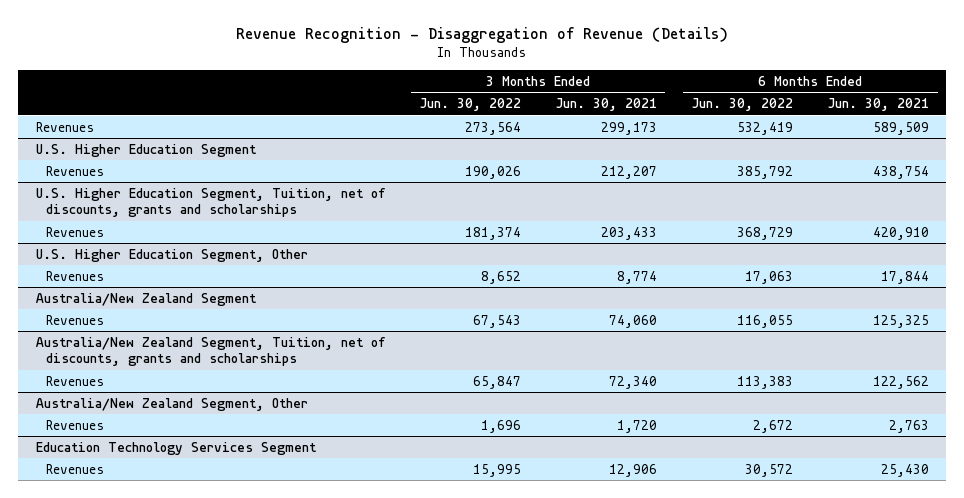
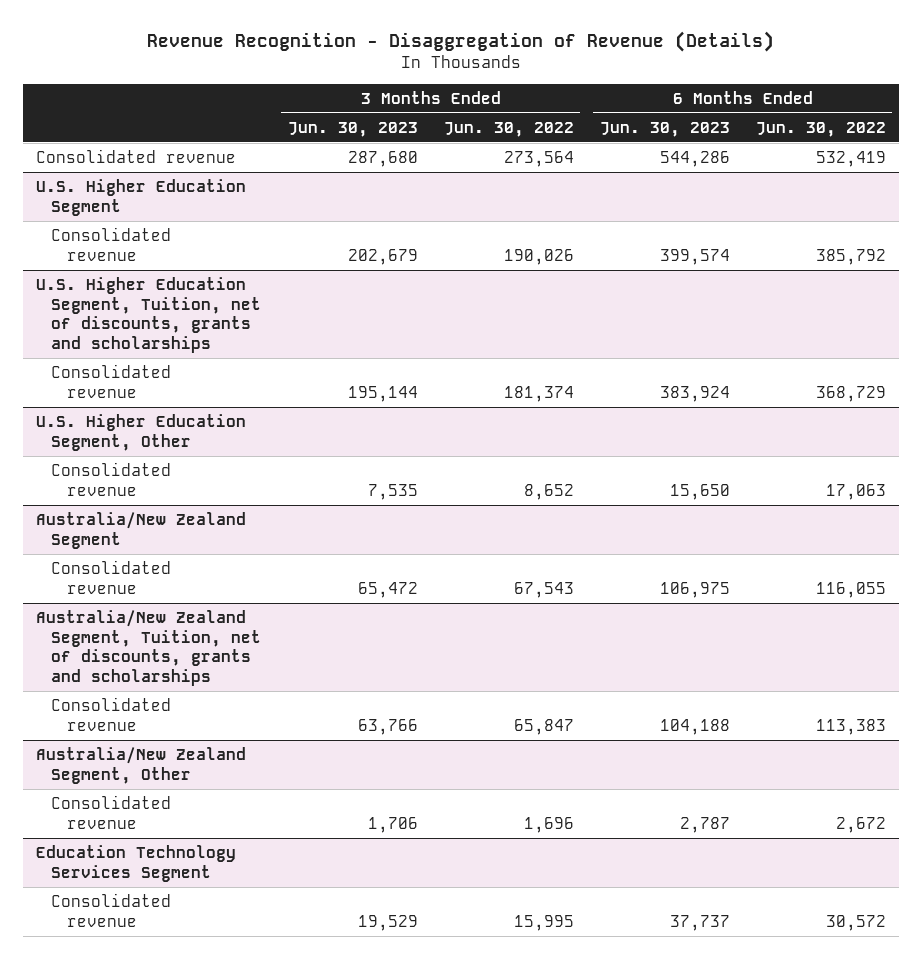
[555,98,657,112] Jun. 30, 2021 -> none
[827,98,929,112] Jun. 30, 2021 -> none
none -> [287,121,418,137] Jun. 30, 2023
none -> [599,121,730,137] Jun. 30, 2023
[35,121,94,132] Revenues -> [35,149,236,164] Consolidated revenue
[46,165,105,176] Revenues -> [51,227,172,261] Consolidated revenue
[46,226,105,237] Revenues -> [51,364,172,398] Consolidated revenue
[46,270,105,281] Revenues -> [51,462,172,496] Consolidated revenue
[46,314,105,325] Revenues -> [51,560,172,594] Consolidated revenue
[46,375,105,386] Revenues -> [51,697,172,731] Consolidated revenue
[46,419,105,430] Revenues -> [51,795,172,829] Consolidated revenue
[46,463,105,474] Revenues -> [51,893,172,927] Consolidated revenue

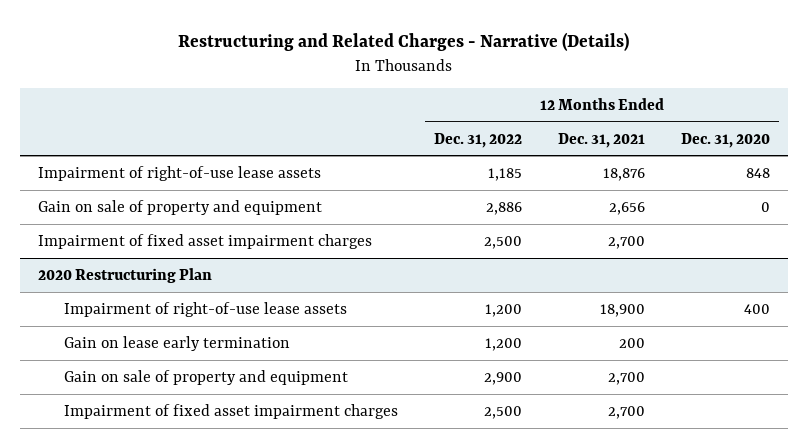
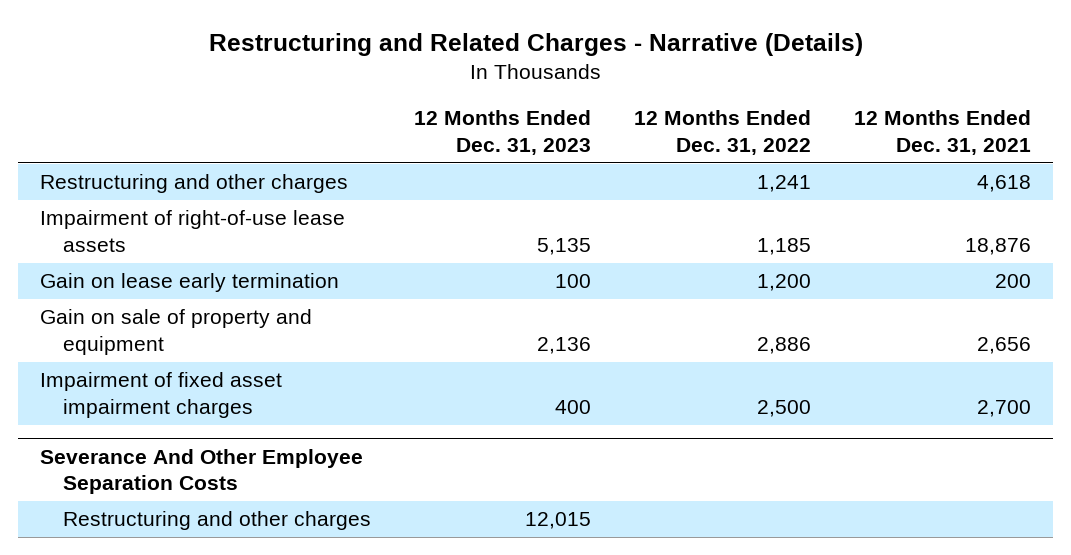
[680,132,770,148] Dec. 31, 2020 -> none
none -> [413,110,591,156] 12 Months Ended Dec. 31, 2023
none -> [39,174,348,194] Restructuring and other charges
[37,233,372,249] Impairment of fixed asset impairment charges -> none
[37,267,212,283] 2020 Restructuring Plan -> none
[63,301,347,317] Impairment of right-of-use lease assets -> none
[63,369,348,385] Gain on sale of property and equipment -> none
[37,199,322,215] Gain on sale of property and equipment -> [39,309,312,356] Gain on sale of property and equipment
none -> [39,448,363,495] Severance And Other Employee Separation Costs
none -> [62,511,371,531] Restructuring and other charges

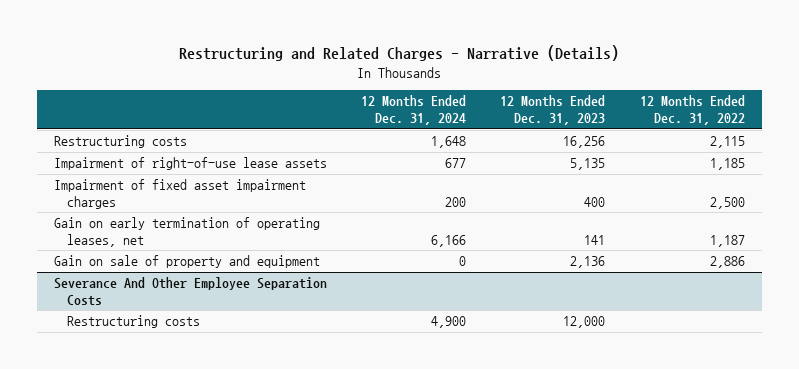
[854,110,1032,156] 12 Months Ended Dec. 31, 2021 -> none
none -> [361,95,467,126] 12 Months Ended Dec. 31, 2024
[39,174,348,194] Restructuring and other charges -> none
none -> [54,135,188,149] Restructuring costs
[39,273,339,293] Gain on lease early termination -> none
none -> [54,217,321,247] Gain on early termination of operating leases, net
[39,309,312,356] Gain on sale of property and equipment -> [54,255,321,269] Gain on sale of property and equipment
[62,511,371,531] Restructuring and other charges -> none
none -> [66,315,200,329] Restructuring costs

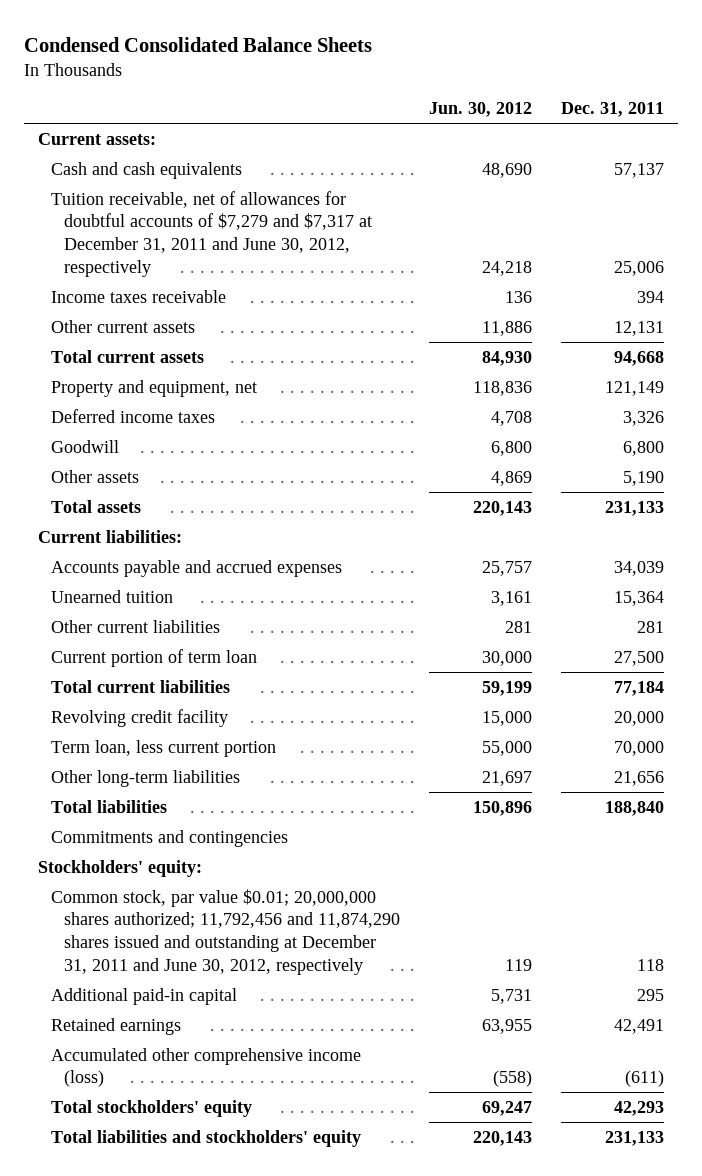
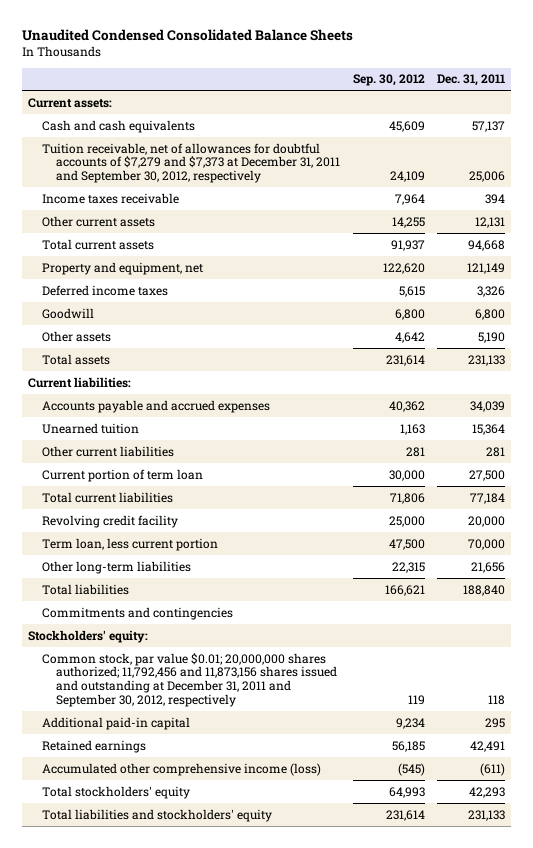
[23,36,372,52] Condensed Consolidated Balance Sheets -> [21,29,353,42] Unaudited Condensed Consolidated Balance Sheets
[429,102,533,118] Jun. 30, 2012 -> none
none -> [352,74,425,87] Sep. 30, 2012
[51,190,373,277] Tuition receivable, net of allowances for doubtful accounts of $7,279 and $7,317 at December 31, 2011 and June 30, 2012, respectively -> [42,142,341,184] Tuition receivable, net of allowances for doubtful accounts of $7,279 and $7,373 at December 31, 2011 and September 30, 2012, respectively
[51,888,401,975] Common stock, par value $0.01; 20,000,000 shares authorized; 11,792,456 and 11,874,290 shares issued and outstanding at December 31, 2011 and June 30, 2012, respectively -> [42,652,338,708] Common stock, par value $0.01; 20,000,000 shares authorized; 11,792,456 and 11,873,156 shares issued and outstanding at December 31, 2011 and September 30, 2012, respectively

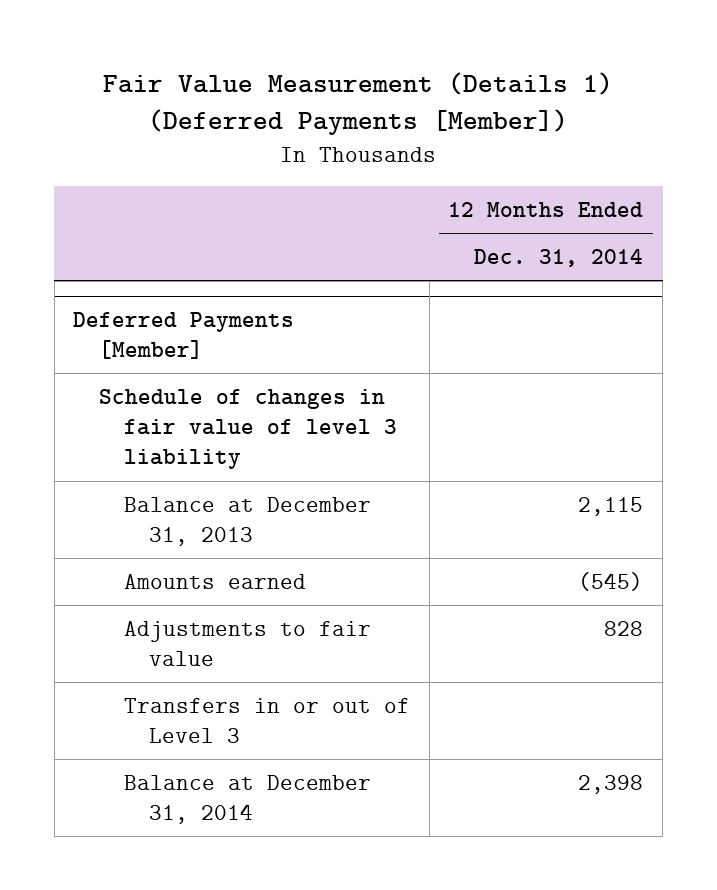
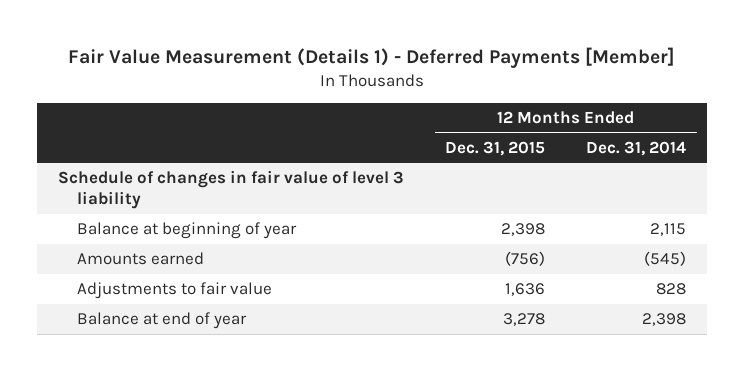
[103,71,614,136] Fair Value Measurement (Details 1) (Deferred Payments [Member]) -> [68,47,676,69] Fair Value Measurement (Details 1) - Deferred Payments [Member]
none -> [445,140,546,156] Dec. 31, 2015
[73,312,295,360] Deferred Payments [Member] -> none
[123,496,371,547] Balance at December 31, 2013 -> [77,222,298,240] Balance at beginning of year
[123,697,410,744] Transfers in or out of Level 3 -> none
[123,774,371,825] Balance at December 31, 2014 -> [77,312,248,330] Balance at end of year

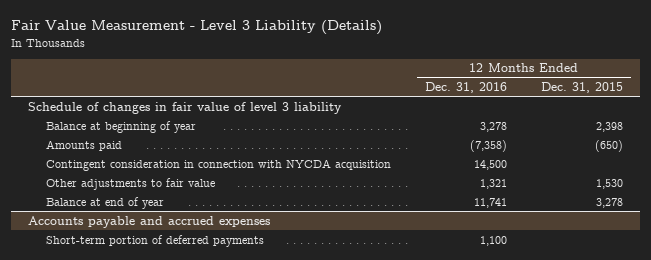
[68,47,676,69] Fair Value Measurement (Details 1) - Deferred Payments [Member] -> [11,20,383,36] Fair Value Measurement - Level 3 Liability (Details)
[586,140,687,156] Dec. 31, 2014 -> none
none -> [425,82,508,94] Dec. 31, 2016
[77,252,205,266] Amounts earned -> [46,139,123,151] Amounts paid
[505,251,546,267] (756) -> [594,139,623,152] (650)
none -> [46,158,392,171] Contingent consideration in connection with NYCDA acquisition
[77,282,273,300] Adjustments to fair value -> [46,177,216,190] Other adjustments to fair value
[505,283,546,297] 1,636 -> [595,178,623,189] 1,530
none -> [28,215,271,228] Accounts payable and accrued expenses
none -> [46,234,265,247] Short-term portion of deferred payments

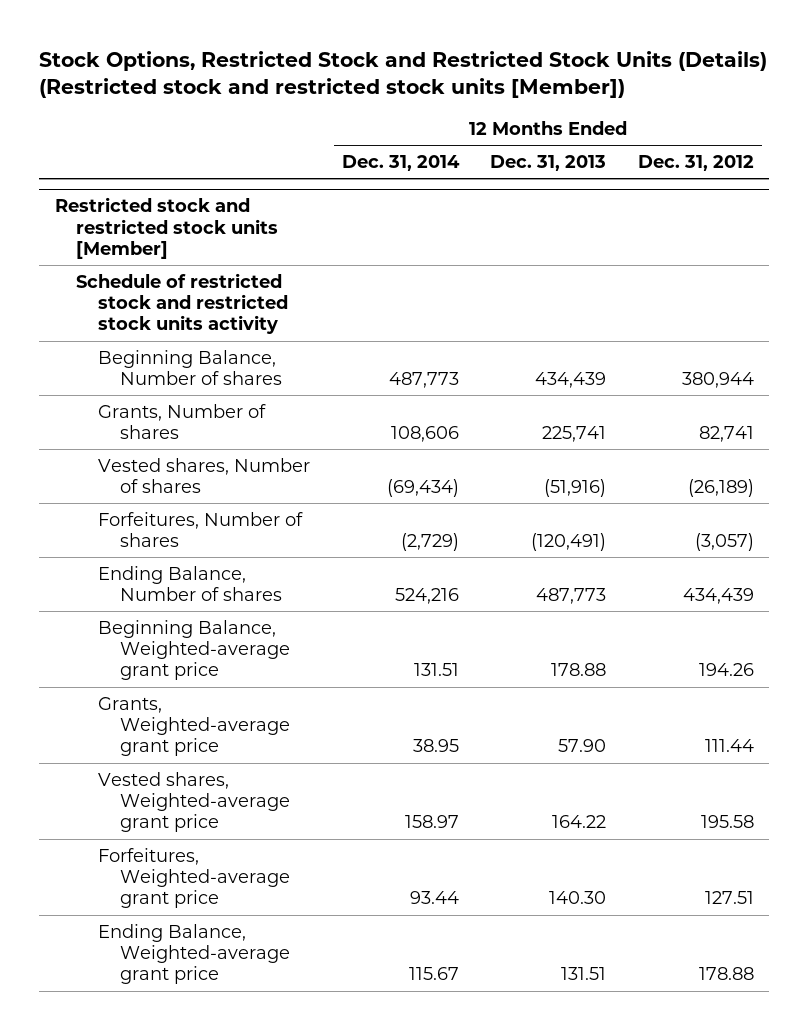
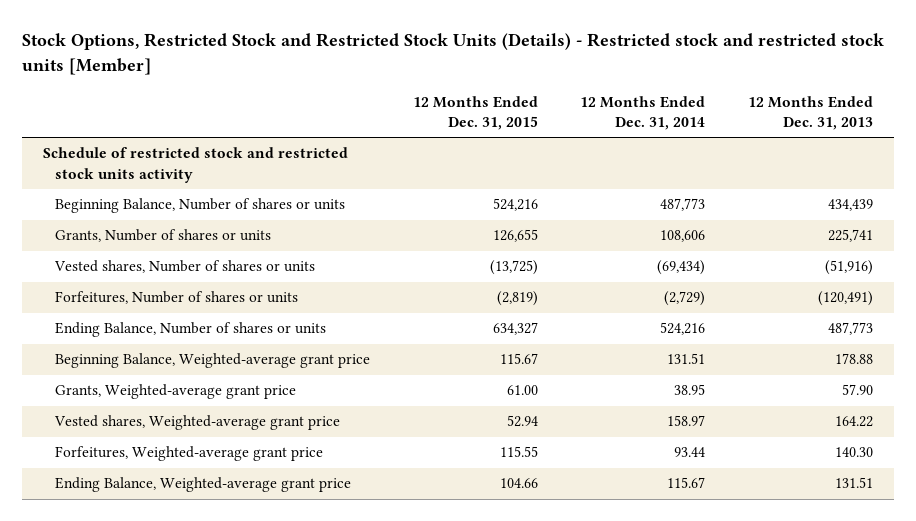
[38,50,767,99] Stock Options, Restricted Stock and Restricted Stock Units (Details) (Restricted stock and restricted stock units [Member]) -> [22,33,885,75] Stock Options, Restricted Stock and Restricted Stock Units (Details) - Restricted stock and restricted stock units [Member]
[637,155,754,172] Dec. 31, 2012 -> none
none -> [412,95,538,130] 12 Months Ended Dec. 31, 2015
[54,197,279,259] Restricted stock and restricted stock units [Member] -> none
[98,349,282,386] Beginning Balance, Number of shares -> [55,198,346,214] Beginning Balance, Number of shares or units
[98,403,267,440] Grants, Number of shares -> [55,229,272,243] Grants, Number of shares or units
[98,457,311,494] Vested shares, Number of shares -> [54,260,316,274] Vested shares, Number of shares or units
[98,511,304,548] Forfeitures, Number of shares -> [55,291,299,305] Forfeitures, Number of shares or units
[98,565,282,602] Ending Balance, Number of shares -> [55,322,327,338] Ending Balance, Number of shares or units

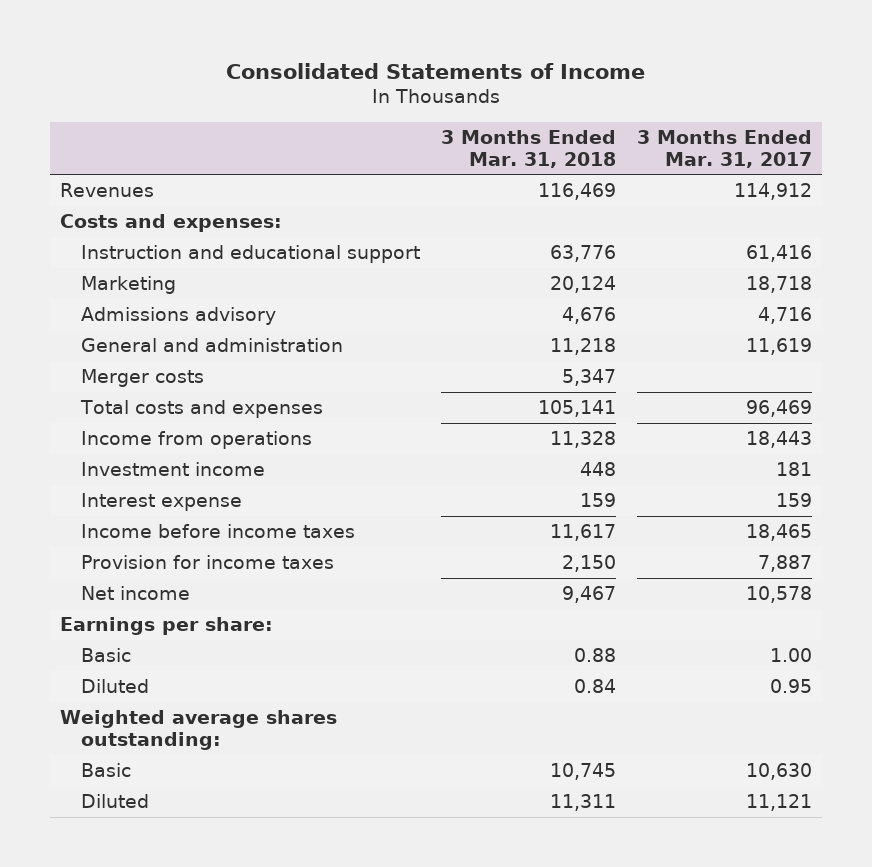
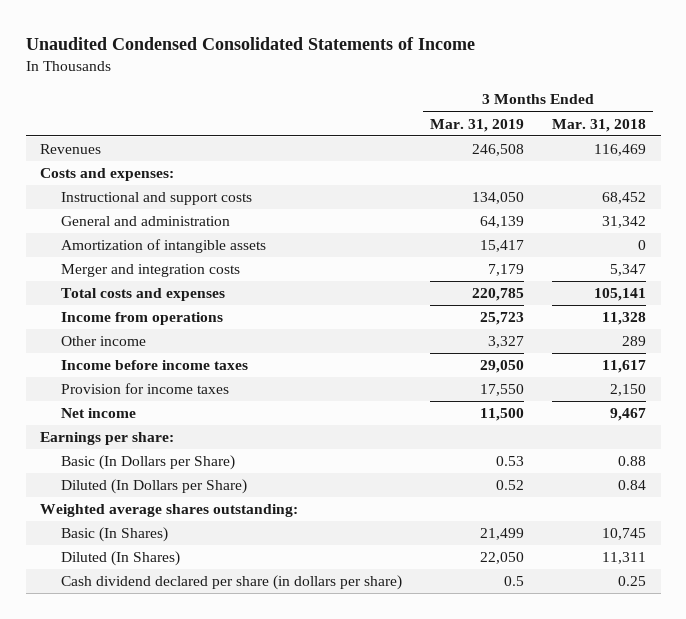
[226,62,646,79] Consolidated Statements of Income -> [25,36,475,50] Unaudited Condensed Consolidated Statements of Income
[636,129,812,168] 3 Months Ended Mar. 31, 2017 -> none
none -> [430,118,525,132] Mar. 31, 2019
[81,276,177,295] Marketing -> none
[81,307,277,326] Admissions advisory -> none
[81,245,421,264] Instruction and educational support -> [61,192,253,206] Instructional and support costs
[550,245,617,263] 63,776 -> [602,192,647,205] 68,452
[550,338,617,356] 11,218 -> [602,216,647,229] 31,342
none -> [61,239,267,254] Amortization of intangible assets
[81,369,205,388] Merger costs -> [61,264,241,278] Merger and integration costs
[81,462,266,477] Investment income -> none
[81,493,243,512] Interest expense -> none
none -> [61,336,147,347] Other income
[81,648,132,663] Basic -> [61,455,236,471] Basic (In Dollars per Share)
[81,679,150,694] Diluted -> [61,479,248,495] Diluted (In Dollars per Share)
[81,763,132,778] Basic -> [61,527,169,543] Basic (In Shares)
[81,794,150,809] Diluted -> [61,551,181,567] Diluted (In Shares)
none -> [61,575,403,591] Cash dividend declared per share (in dollars per share)

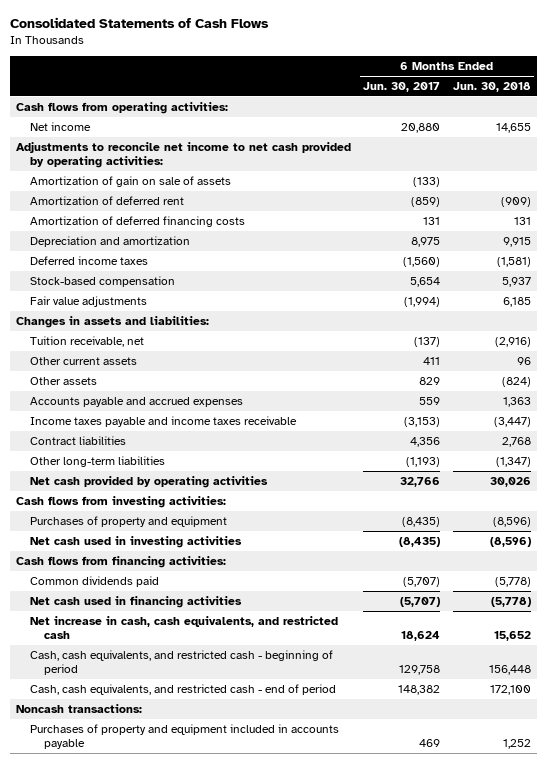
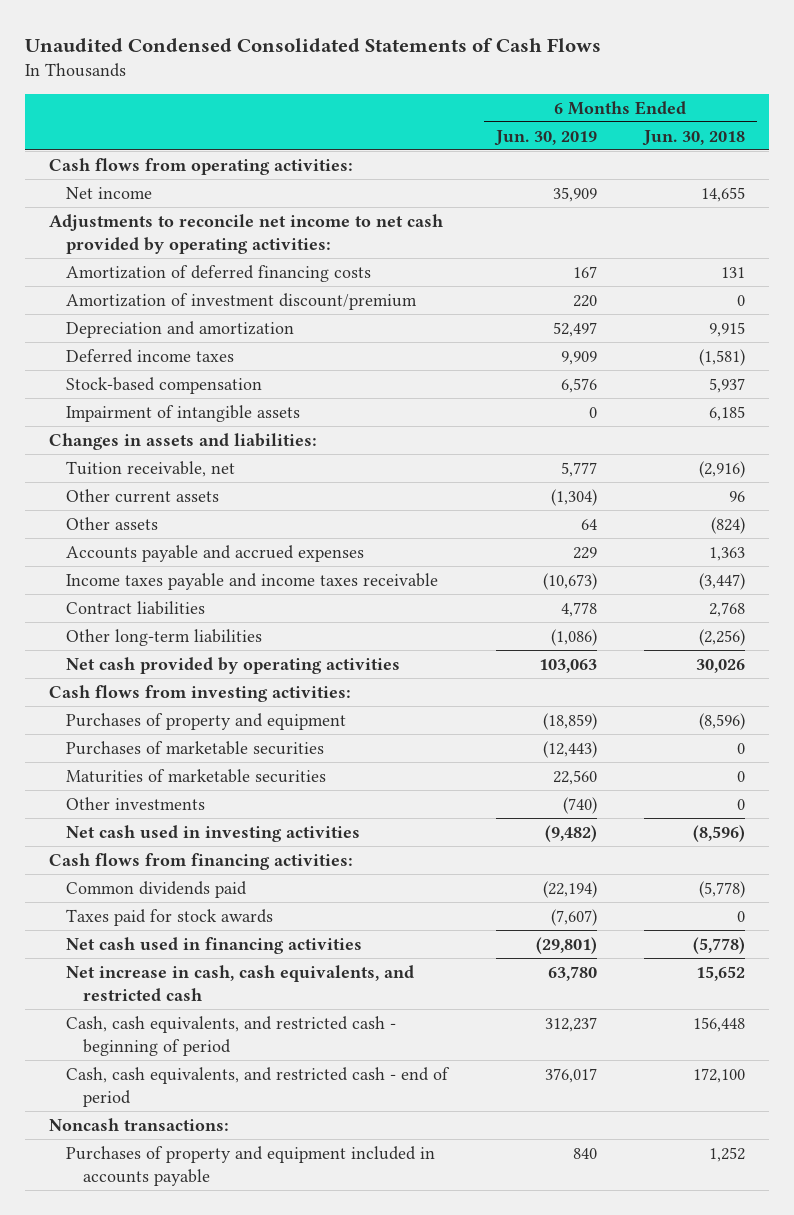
[9,17,269,29] Consolidated Statements of Cash Flows -> [24,38,601,53] Unaudited Condensed Consolidated Statements of Cash Flows
[363,82,441,93] Jun. 30, 2017 -> none
none -> [493,129,597,146] Jun. 30, 2019
[30,175,232,187] Amortization of gain on sale of assets -> none
[30,195,185,205] Amortization of deferred rent -> none
none -> [65,292,417,310] Amortization of investment discount/premium
[30,295,148,307] Fair value adjustments -> [65,404,300,422] Impairment of intangible assets
[495,456,531,467] (1,347) -> [699,628,746,646] (2,256)
none -> [65,740,324,755] Purchases of marketable securities
none -> [65,768,326,783] Maturities of marketable securities
none -> [65,796,205,810] Other investments
none -> [65,908,273,926] Taxes paid for stock awards

